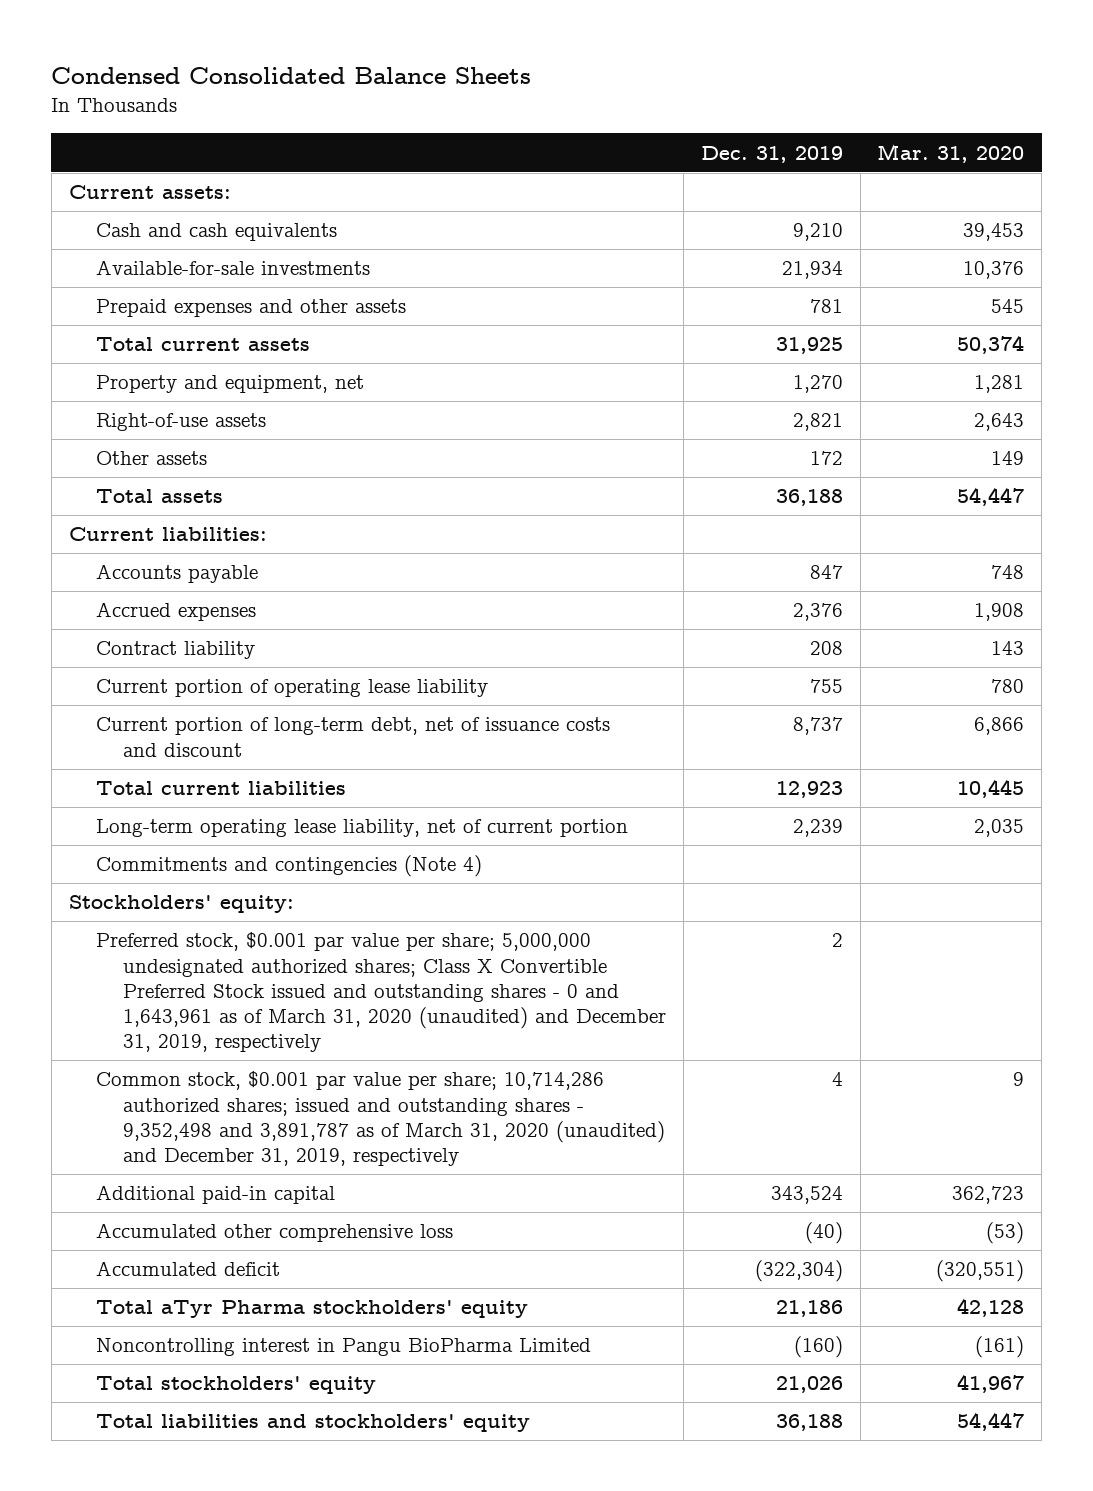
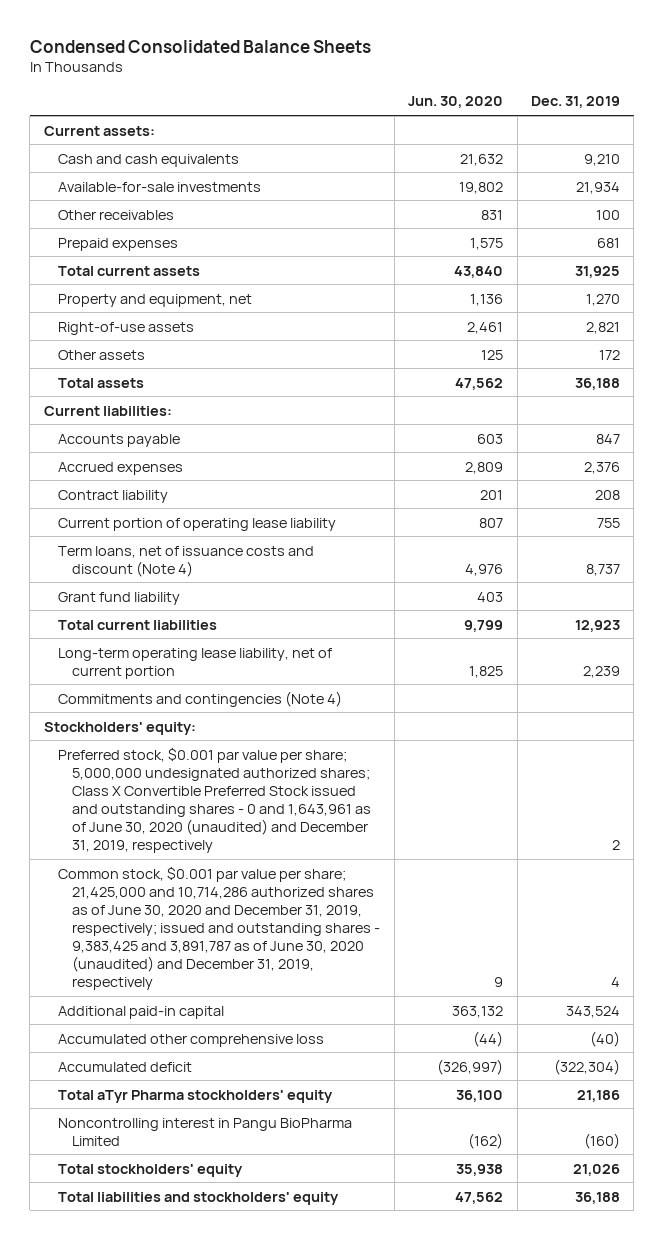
[877,143,1025,163] Mar. 31, 2020 -> none
none -> [408,96,504,109] Jun. 30, 2020
[95,299,406,318] Prepaid expenses and other assets -> none
none -> [58,209,175,220] Other receivables
none -> [58,237,179,251] Prepaid expenses
[95,717,610,757] Current portion of long-term debt, net of issuance costs and discount -> [58,545,315,577] Term loans, net of issuance costs and discount (Note 4)
none -> [58,591,181,605] Grant fund liability
[95,932,666,1053] Preferred stock, $0.001 par value per share; 5,000,000 undesignated authorized shares; Class X Convertible Preferred Stock issued and outstanding shares - 0 and 1,643,961 as of March 31, 2020 (unaudited) and December 31, 2019, respectively -> [58,746,372,853] Preferred stock, $0.001 par value per share; 5,000,000 undesignated authorized shares; Class X Convertible Preferred Stock issued and outstanding shares - 0 and 1,643,961 as of June 30, 2020 (unaudited) and December 31, 2019, respectively
[95,1071,665,1166] Common stock, $0.001 par value per share; 10,714,286 authorized shares; issued and outstanding shares - 9,352,498 and 3,891,787 as of March 31, 2020 (unaudited) and December 31, 2019, respectively -> [58,865,381,990] Common stock, $0.001 par value per share; 21,425,000 and 10,714,286 authorized shares as of June 30, 2020 and December 31, 2019, respectively; issued and outstanding shares - 9,383,425 and 3,891,787 as of June 30, 2020 (unaudited) and December 31, 2019, respectively

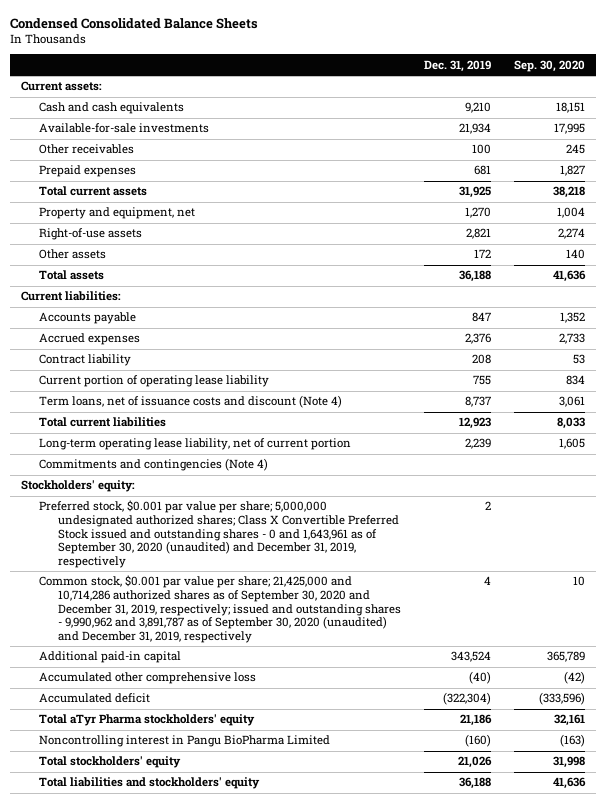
[408,96,504,109] Jun. 30, 2020 -> none
none -> [513,59,585,72] Sep. 30, 2020
[58,591,181,605] Grant fund liability -> none
[58,746,372,853] Preferred stock, $0.001 par value per share; 5,000,000 undesignated authorized shares; Class X Convertible Preferred Stock issued and outstanding shares - 0 and 1,643,961 as of June 30, 2020 (unaudited) and December 31, 2019, respectively -> [39,500,399,568] Preferred stock, $0.001 par value per share; 5,000,000 undesignated authorized shares; Class X Convertible Preferred Stock issued and outstanding shares - 0 and 1,643,961 as of September 30, 2020 (unaudited) and December 31, 2019, respectively
[58,865,381,990] Common stock, $0.001 par value per share; 21,425,000 and 10,714,286 authorized shares as of June 30, 2020 and December 31, 2019, respectively; issued and outstanding shares - 9,383,425 and 3,891,787 as of June 30, 2020 (unaudited) and December 31, 2019, respectively -> [39,575,401,643] Common stock, $0.001 par value per share; 21,425,000 and 10,714,286 authorized shares as of September 30, 2020 and December 31, 2019, respectively; issued and outstanding shares - 9,990,962 and 3,891,787 as of September 30, 2020 (unaudited) and December 31, 2019, respectively

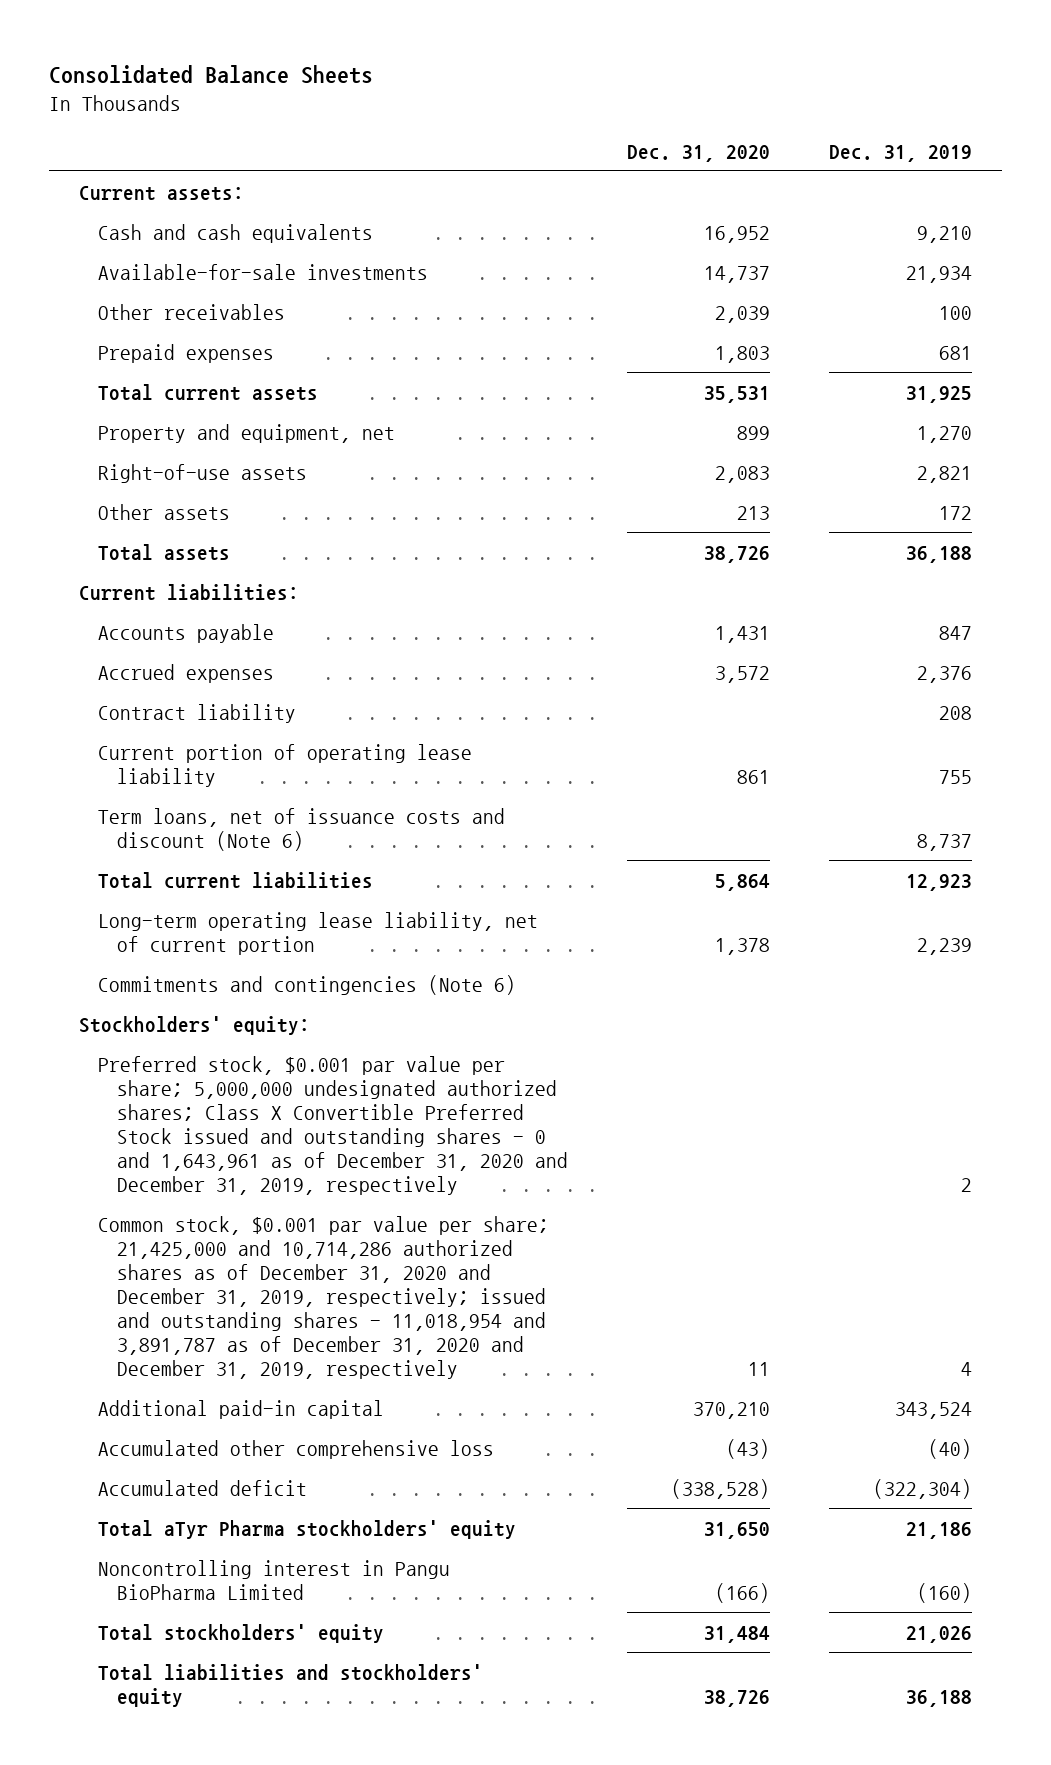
[9,17,258,29] Condensed Consolidated Balance Sheets -> [49,64,374,84] Consolidated Balance Sheets
[513,59,585,72] Sep. 30, 2020 -> none
none -> [627,144,771,162] Dec. 31, 2020
[39,395,343,409] Term loans, net of issuance costs and discount (Note 4) -> [97,807,505,851] Term loans, net of issuance costs and discount (Note 6)
[39,458,269,472] Commitments and contingencies (Note 4) -> [97,974,516,995] Commitments and contingencies (Note 6)
[39,500,399,568] Preferred stock, $0.001 par value per share; 5,000,000 undesignated authorized shares; Class X Convertible Preferred Stock issued and outstanding shares - 0 and 1,643,961 as of September 30, 2020 (unaudited) and December 31, 2019, respectively -> [97,1055,568,1195] Preferred stock, $0.001 par value per share; 5,000,000 undesignated authorized shares; Class X Convertible Preferred Stock issued and outstanding shares - 0 and 1,643,961 as of December 31, 2020 and December 31, 2019, respectively
[39,575,401,643] Common stock, $0.001 par value per share; 21,425,000 and 10,714,286 authorized shares as of September 30, 2020 and December 31, 2019, respectively; issued and outstanding shares - 9,990,962 and 3,891,787 as of September 30, 2020 (unaudited) and December 31, 2019, respectively -> [97,1215,549,1380] Common stock, $0.001 par value per share; 21,425,000 and 10,714,286 authorized shares as of December 31, 2020 and December 31, 2019, respectively; issued and outstanding shares - 11,018,954 and 3,891,787 as of December 31, 2020 and December 31, 2019, respectively

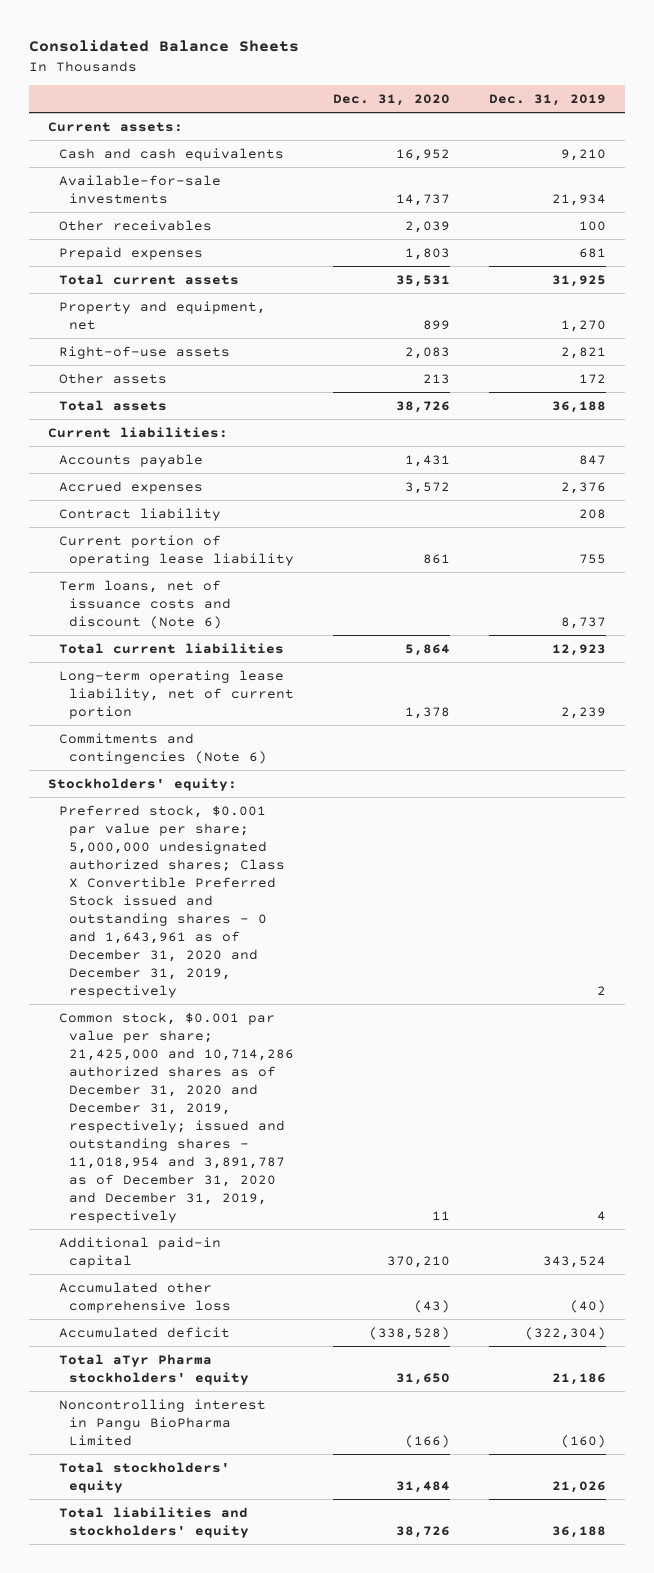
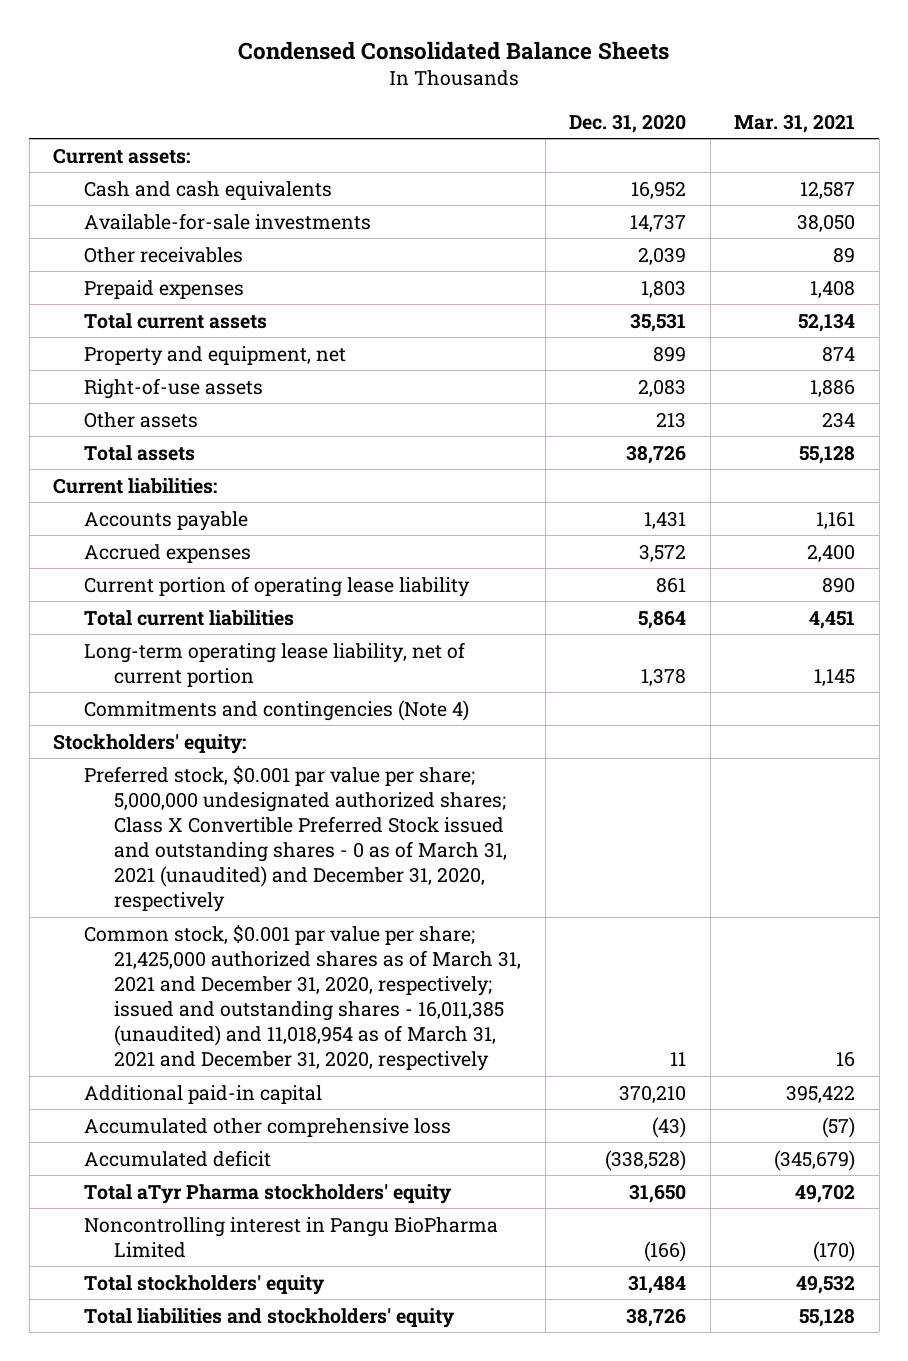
[28,40,299,53] Consolidated Balance Sheets -> [238,41,670,61] Condensed Consolidated Balance Sheets
[488,93,606,106] Dec. 31, 2019 -> none
none -> [734,113,856,133] Mar. 31, 2021
[58,507,221,521] Contract liability -> none
[58,579,232,629] Term loans, net of issuance costs and discount (Note 6) -> none
[58,732,268,764] Commitments and contingencies (Note 6) -> [83,699,469,721] Commitments and contingencies (Note 4)
[58,804,286,998] Preferred stock, $0.001 par value per share; 5,000,000 undesignated authorized shares; Class X Convertible Preferred Stock issued and outstanding shares - 0 and 1,643,961 as of December 31, 2020 and December 31, 2019, respectively -> [83,764,508,913] Preferred stock, $0.001 par value per share; 5,000,000 undesignated authorized shares; Class X Convertible Preferred Stock issued and outstanding shares - 0 as of March 31, 2021 (unaudited) and December 31, 2020, respectively
[58,1011,295,1223] Common stock, $0.001 par value per share; 21,425,000 and 10,714,286 authorized shares as of December 31, 2020 and December 31, 2019, respectively; issued and outstanding shares - 11,018,954 and 3,891,787 as of December 31, 2020 and December 31, 2019, respectively -> [83,923,522,1072] Common stock, $0.001 par value per share; 21,425,000 authorized shares as of March 31, 2021 and December 31, 2020, respectively; issued and outstanding shares - 16,011,385 (unaudited) and 11,018,954 as of March 31, 2021 and December 31, 2020, respectively

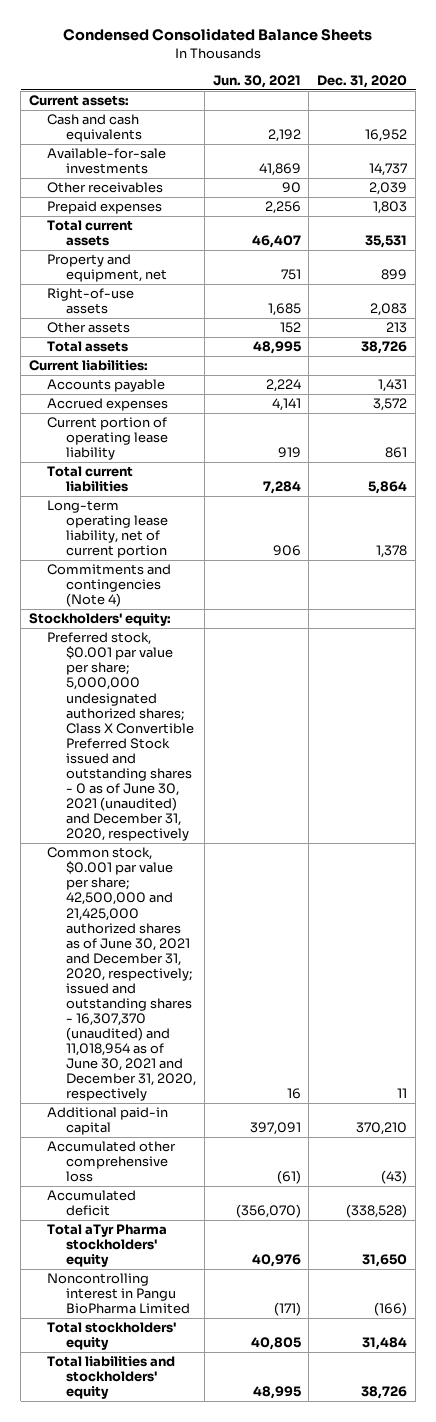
[734,113,856,133] Mar. 31, 2021 -> none
none -> [212,74,301,88] Jun. 30, 2021
[83,764,508,913] Preferred stock, $0.001 par value per share; 5,000,000 undesignated authorized shares; Class X Convertible Preferred Stock issued and outstanding shares - 0 as of March 31, 2021 (unaudited) and December 31, 2020, respectively -> [47,632,194,842] Preferred stock, $0.001 par value per share; 5,000,000 undesignated authorized shares; Class X Convertible Preferred Stock issued and outstanding shares - 0 as of June 30, 2021 (unaudited) and December 31, 2020, respectively
[83,923,522,1072] Common stock, $0.001 par value per share; 21,425,000 authorized shares as of March 31, 2021 and December 31, 2020, respectively; issued and outstanding shares - 16,011,385 (unaudited) and 11,018,954 as of March 31, 2021 and December 31, 2020, respectively -> [47,847,196,1102] Common stock, $0.001 par value per share; 42,500,000 and 21,425,000 authorized shares as of June 30, 2021 and December 31, 2020, respectively; issued and outstanding shares - 16,307,370 (unaudited) and 11,018,954 as of June 30, 2021 and December 31, 2020, respectively

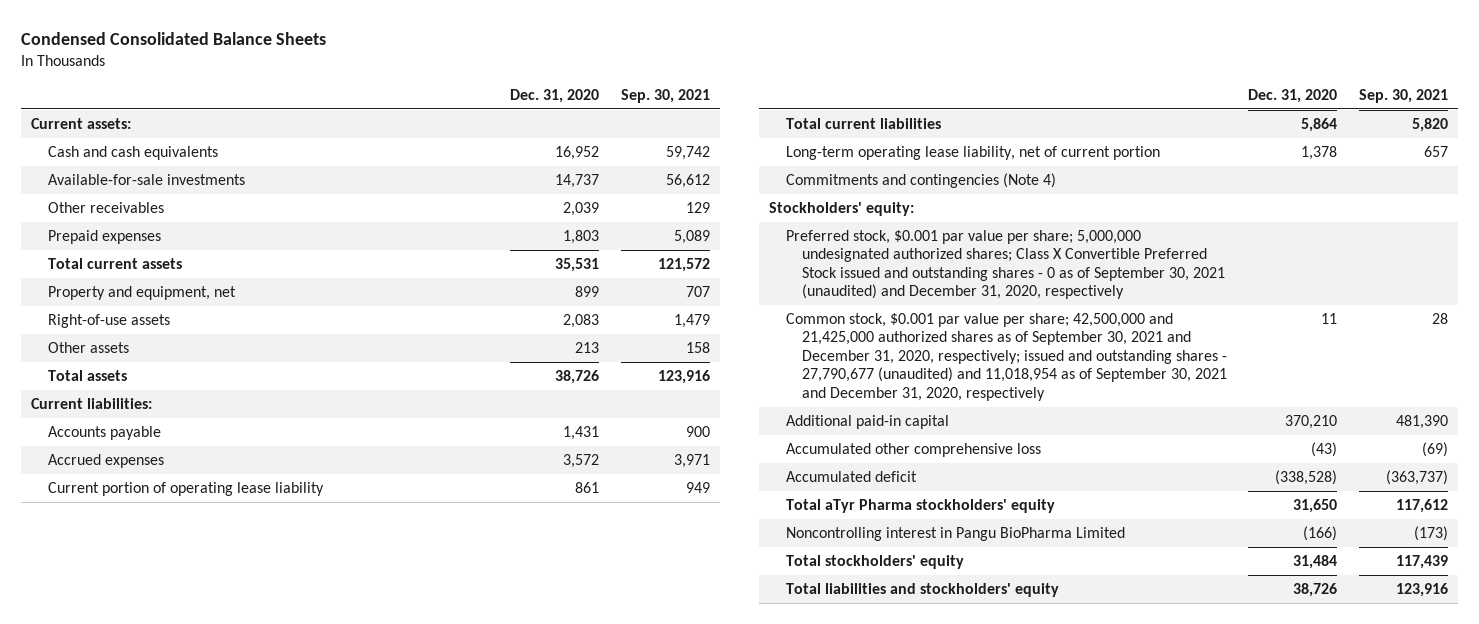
[212,74,301,88] Jun. 30, 2021 -> none
none -> [620,89,710,104] Sep. 30, 2021
[47,632,194,842] Preferred stock, $0.001 par value per share; 5,000,000 undesignated authorized shares; Class X Convertible Preferred Stock issued and outstanding shares - 0 as of June 30, 2021 (unaudited) and December 31, 2020, respectively -> [785,229,1226,300] Preferred stock, $0.001 par value per share; 5,000,000 undesignated authorized shares; Class X Convertible Preferred Stock issued and outstanding shares - 0 as of September 30, 2021 (unaudited) and December 31, 2020, respectively
[47,847,196,1102] Common stock, $0.001 par value per share; 42,500,000 and 21,425,000 authorized shares as of June 30, 2021 and December 31, 2020, respectively; issued and outstanding shares - 16,307,370 (unaudited) and 11,018,954 as of June 30, 2021 and December 31, 2020, respectively -> [785,312,1228,401] Common stock, $0.001 par value per share; 42,500,000 and 21,425,000 authorized shares as of September 30, 2021 and December 31, 2020, respectively; issued and outstanding shares - 27,790,677 (unaudited) and 11,018,954 as of September 30, 2021 and December 31, 2020, respectively

